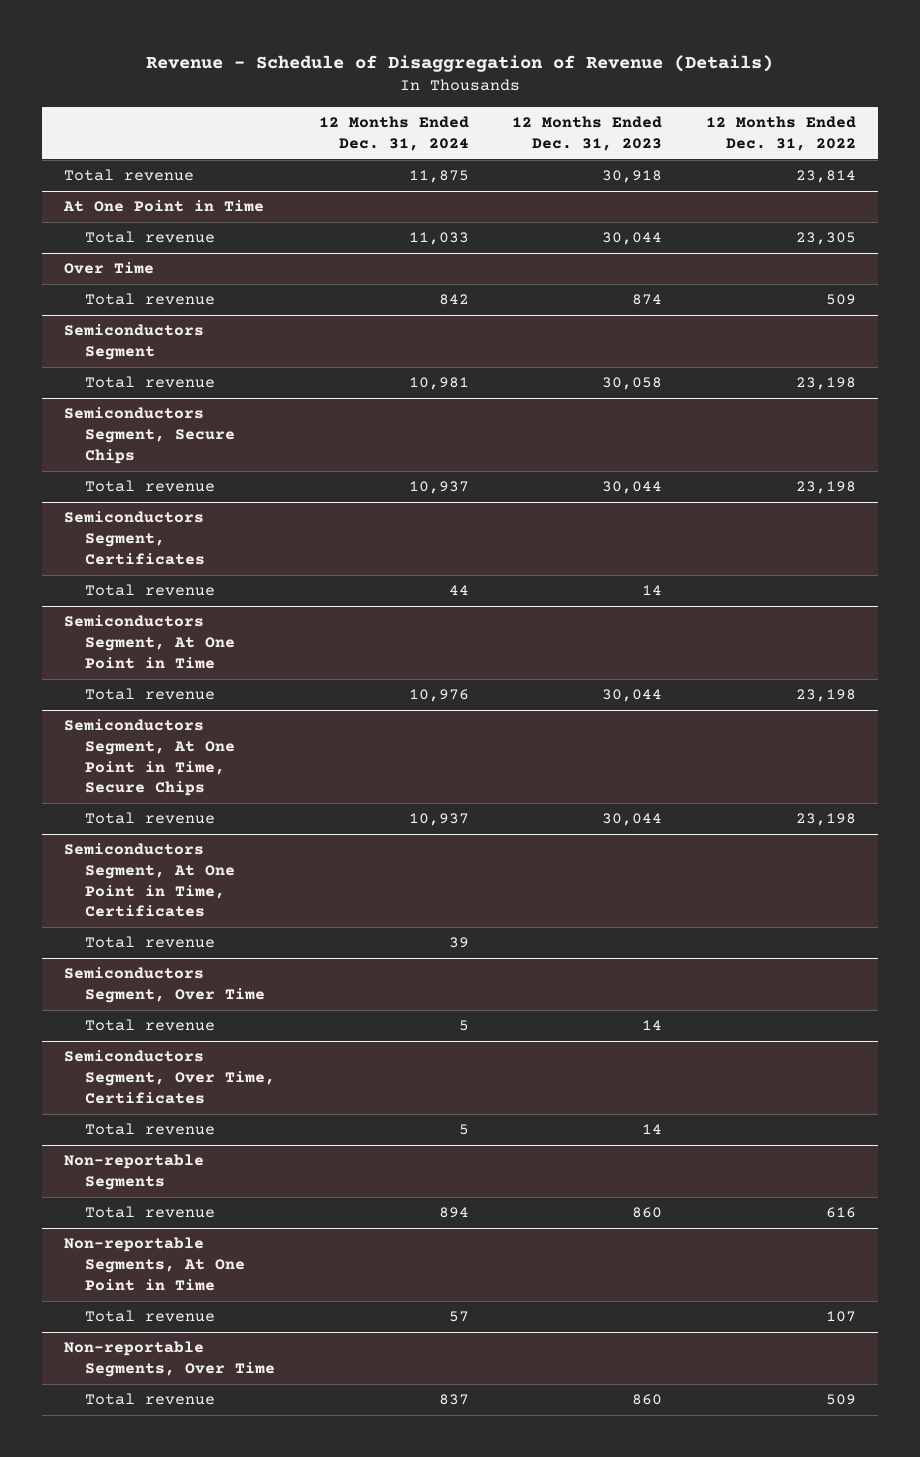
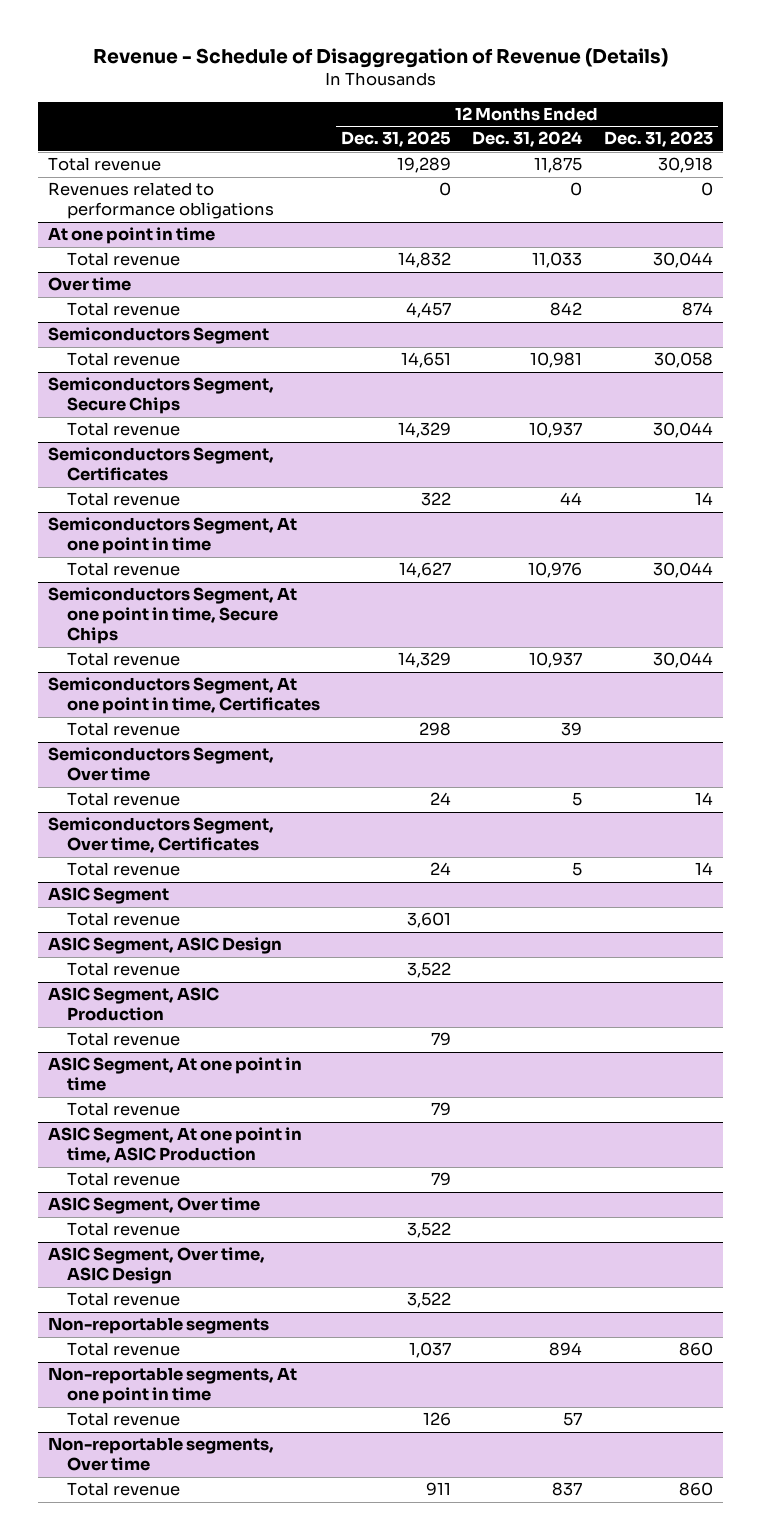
[706,116,857,151] 12 Months Ended Dec. 31, 2022 -> none
none -> [341,131,452,148] Dec. 31, 2025
none -> [48,182,274,220] Revenues related to performance obligations
[63,200,265,213] At One Point in Time -> [48,227,216,245] At one point in time
[64,262,155,275] Over Time -> [48,277,132,292] Over time
[64,615,236,669] Semiconductors Segment, At One Point in Time -> [48,517,298,555] Semiconductors Segment, At one point in time
[64,719,236,797] Semiconductors Segment, At One Point in Time, Secure Chips -> [48,587,298,645] Semiconductors Segment, At one point in time, Secure Chips
[64,843,236,918] Semiconductors Segment, At One Point in Time, Certificates -> [48,677,320,715] Semiconductors Segment, At one point in time, Certificates
[64,967,266,1004] Semiconductors Segment, Over Time -> [48,747,275,782] Semiconductors Segment, Over time
[64,1050,276,1104] Semiconductors Segment, Over Time, Certificates -> [48,817,275,854] Semiconductors Segment, Over time, Certificates
none -> [48,887,170,905] ASIC Segment
none -> [66,912,180,927] Total revenue
none -> [48,937,283,955] ASIC Segment, ASIC Design
none -> [66,962,180,977] Total revenue
none -> [48,987,220,1022] ASIC Segment, ASIC Production
none -> [66,1032,180,1047] Total revenue
none -> [48,1057,303,1092] ASIC Segment, At one point in time
none -> [66,1102,180,1117] Total revenue
none -> [48,1127,303,1164] ASIC Segment, At one point in time, ASIC Production
none -> [66,1172,180,1187] Total revenue
none -> [48,1197,261,1215] ASIC Segment, Over time
none -> [66,1222,180,1237] Total revenue
none -> [48,1247,266,1285] ASIC Segment, Over time, ASIC Design
none -> [66,1292,180,1307] Total revenue
[64,1154,205,1191] Non-reportable Segments -> [48,1317,270,1335] Non-reportable segments
[64,1237,246,1291] Non-reportable Segments, At One Point in Time -> [48,1367,298,1405] Non-reportable segments, At one point in time
[64,1341,276,1378] Non-reportable Segments, Over Time -> [48,1437,275,1472] Non-reportable segments, Over time

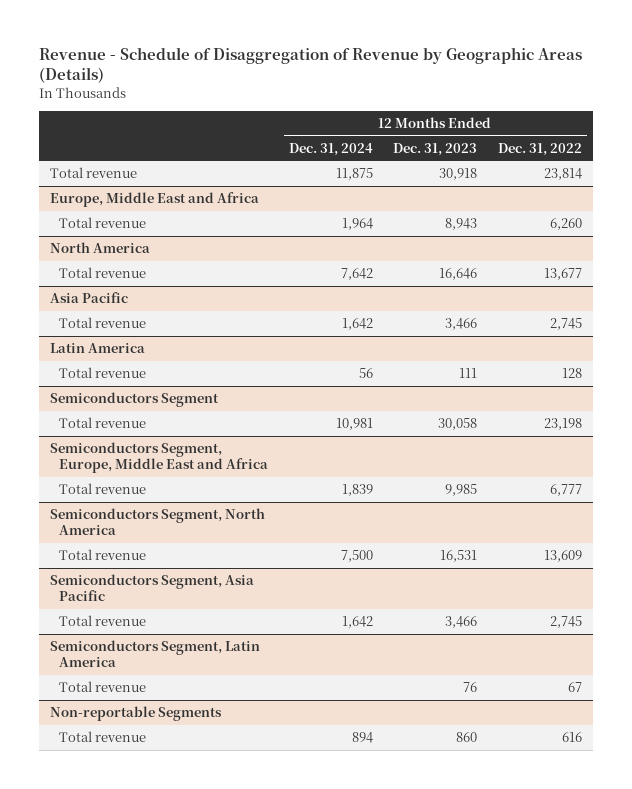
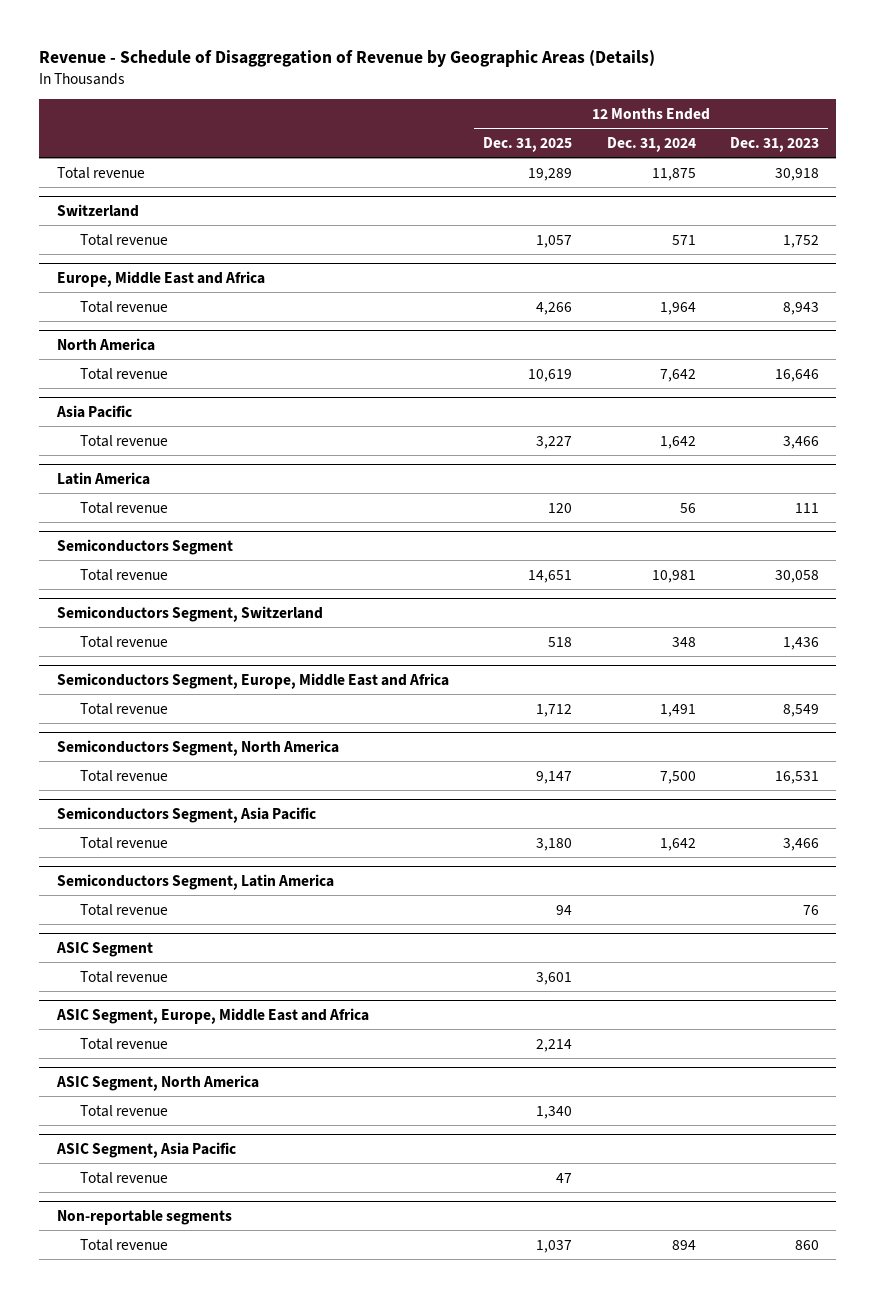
[498,142,583,156] Dec. 31, 2022 -> none
none -> [483,136,573,152] Dec. 31, 2025
none -> [56,203,139,217] Switzerland
none -> [80,233,169,246] Total revenue
none -> [56,605,323,622] Semiconductors Segment, Switzerland
none -> [80,635,169,648] Total revenue
[341,484,373,497] 1,839 -> [659,703,696,717] 1,491
[445,484,478,497] 9,985 -> [783,703,820,717] 8,549
none -> [55,941,153,957] ASIC Segment
none -> [80,970,169,983] Total revenue
none -> [55,1007,369,1024] ASIC Segment, Europe, Middle East and Africa
none -> [80,1037,169,1050] Total revenue
none -> [55,1074,259,1091] ASIC Segment, North America
none -> [80,1104,169,1117] Total revenue
none -> [55,1141,236,1158] ASIC Segment, Asia Pacific
none -> [80,1171,169,1184] Total revenue
[49,706,222,722] Non-reportable Segments -> [56,1209,232,1225] Non-reportable segments

